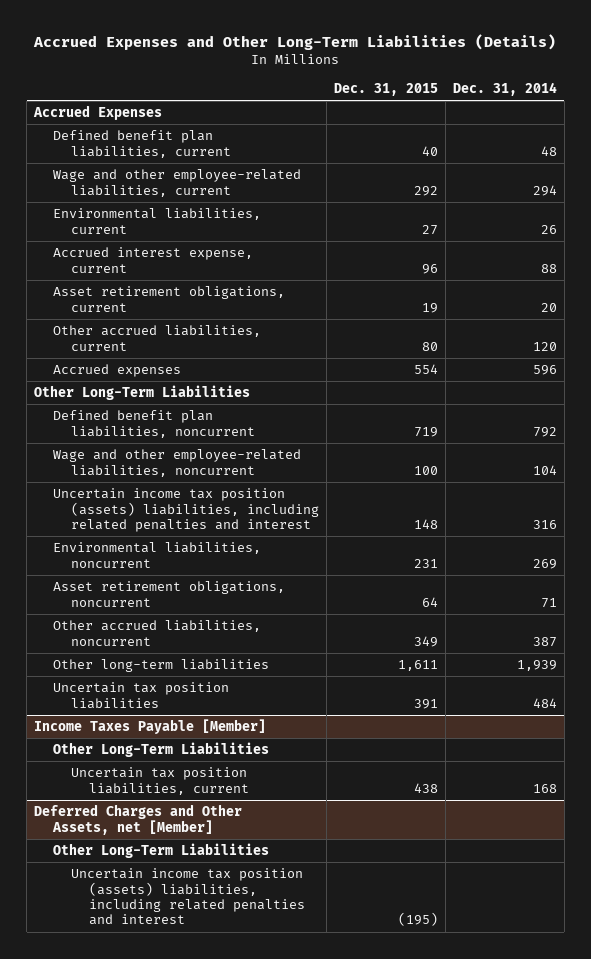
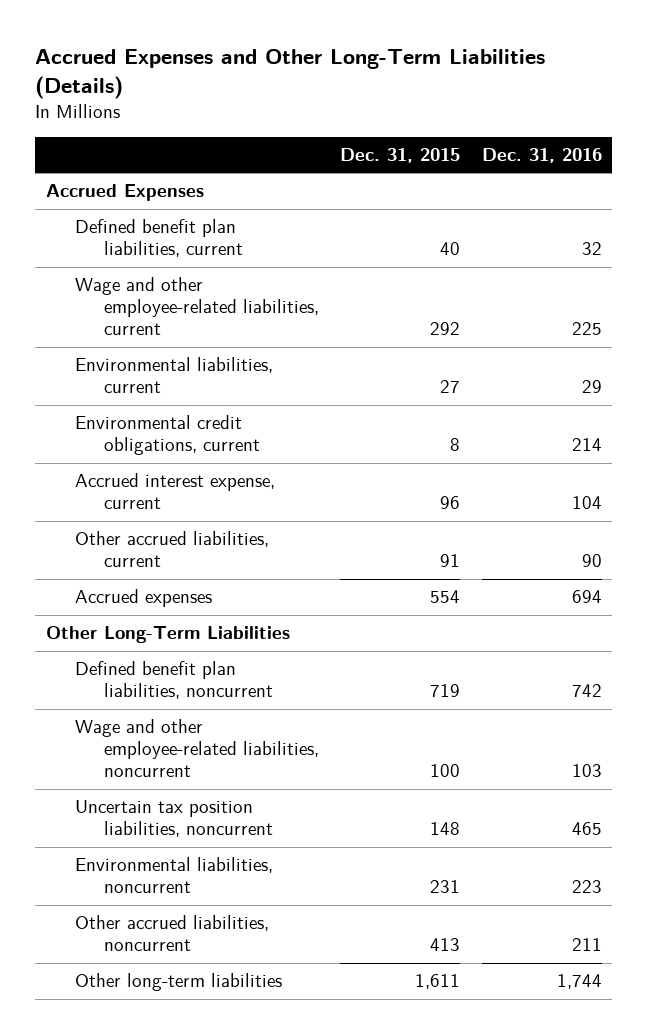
[452,81,557,96] Dec. 31, 2014 -> none
none -> [481,147,602,163] Dec. 31, 2016
none -> [74,415,261,456] Environmental credit obligations, current
[52,286,285,312] Asset retirement obligations, current -> none
[421,341,438,351] 80 -> [440,554,461,568] 91
[52,488,319,532] Uncertain income tax position (assets) liabilities, including related penalties and interest -> [74,800,274,838] Uncertain tax position liabilities, noncurrent
[52,581,285,607] Asset retirement obligations, noncurrent -> none
[413,635,438,647] 349 -> [430,938,461,952] 413
[52,682,229,709] Uncertain tax position liabilities -> none
[34,719,267,735] Income Taxes Payable [Member] -> none
[52,742,269,758] Other Long-Term Liabilities -> none
[70,767,250,795] Uncertain tax position liabilities, current -> none
[34,804,243,835] Deferred Charges and Other Assets, net [Member] -> none
[52,843,269,859] Other Long-Term Liabilities -> none
[70,868,306,926] Uncertain income tax position (assets) liabilities, including related penalties and interest -> none

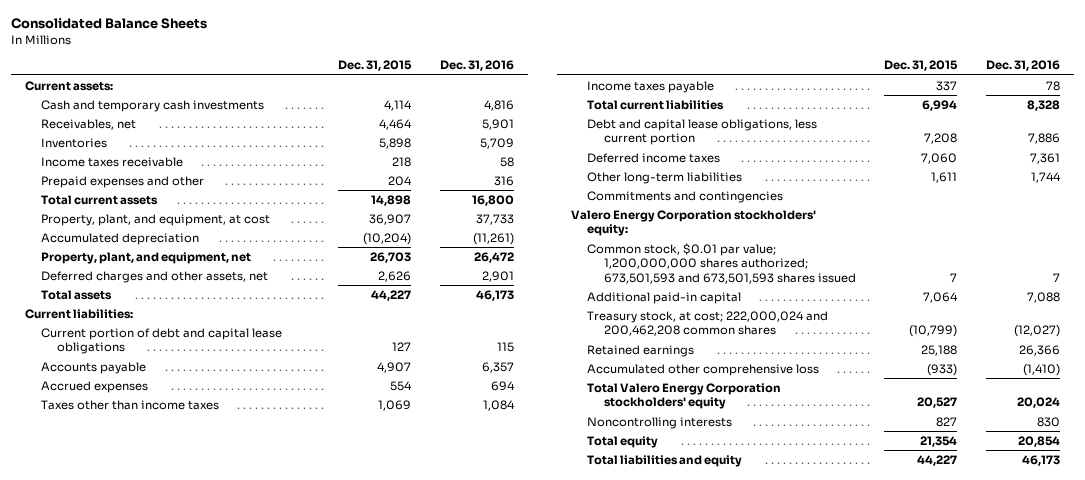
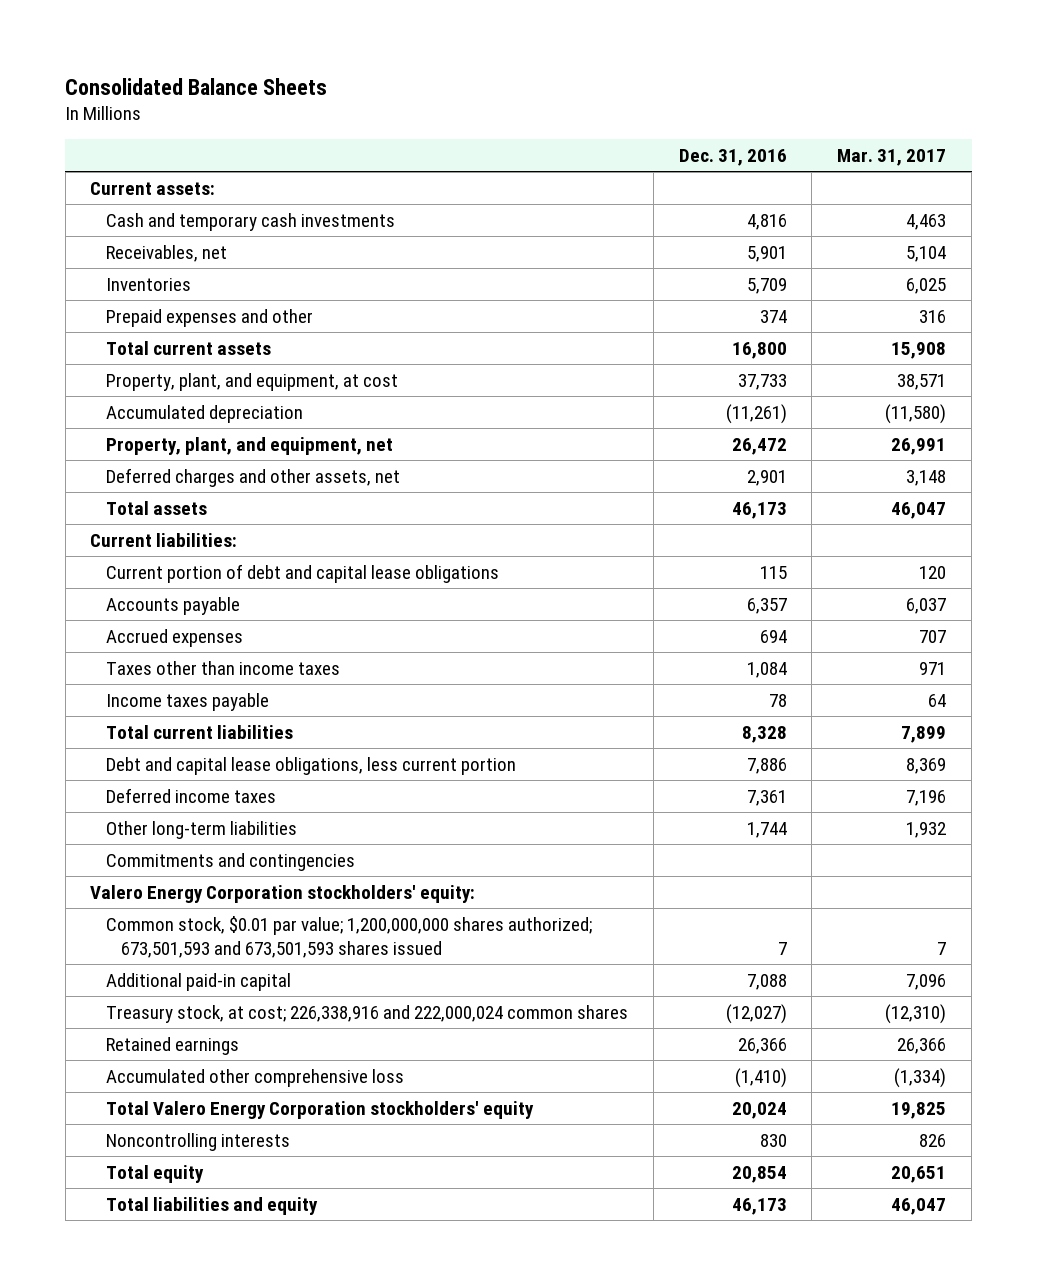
[338,60,413,72] Dec. 31, 2015 -> none
none -> [837,149,947,167] Mar. 31, 2017
[41,156,184,167] Income taxes receivable -> none
[493,175,514,186] 316 -> [759,309,787,323] 374
[587,310,829,337] Treasury stock, at cost; 222,000,024 and 200,462,208 common shares -> [105,1004,628,1023] Treasury stock, at cost; 226,338,916 and 222,000,024 common shares

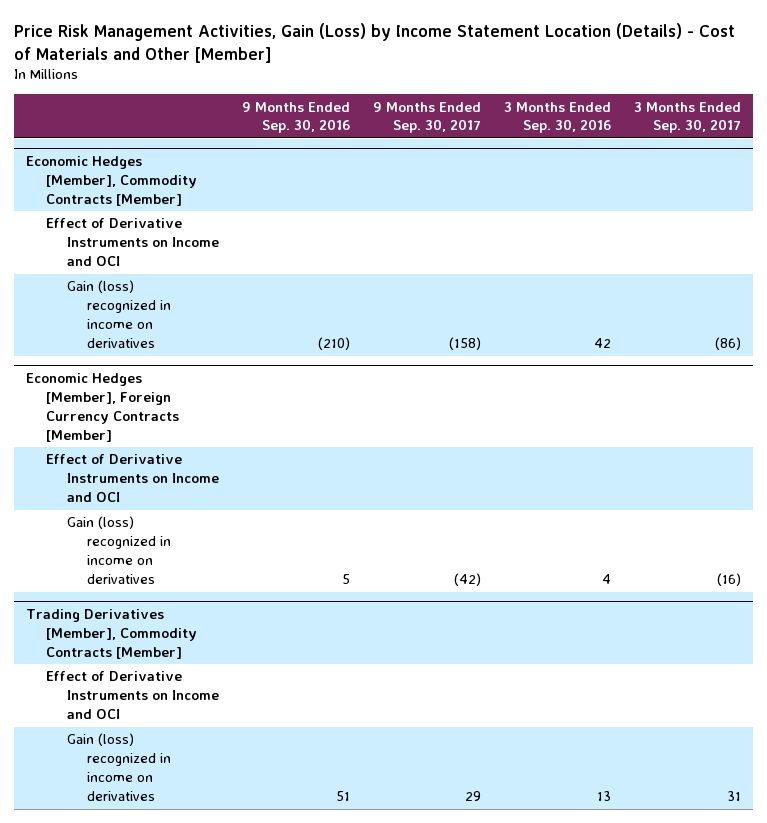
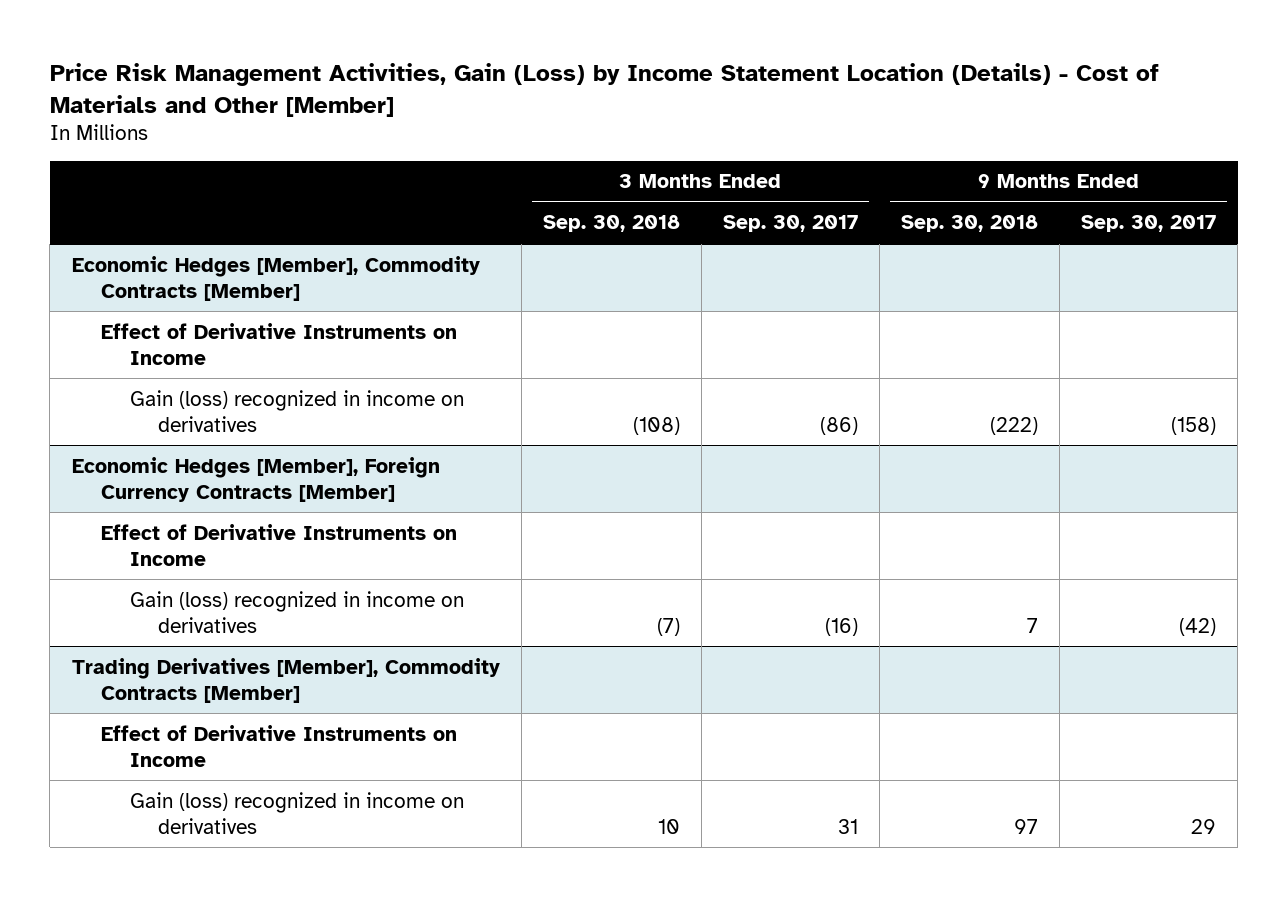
[241,101,350,134] 9 Months Ended Sep. 30, 2016 -> none
[503,101,611,134] 3 Months Ended Sep. 30, 2016 -> none
none -> [542,215,680,233] Sep. 30, 2018
none -> [901,215,1039,233] Sep. 30, 2018
[46,218,219,267] Effect of Derivative Instruments on Income and OCI -> [100,322,457,365] Effect of Derivative Instruments on Income
[46,454,219,503] Effect of Derivative Instruments on Income and OCI -> [100,523,457,566] Effect of Derivative Instruments on Income
[46,671,219,720] Effect of Derivative Instruments on Income and OCI -> [100,724,457,767] Effect of Derivative Instruments on Income

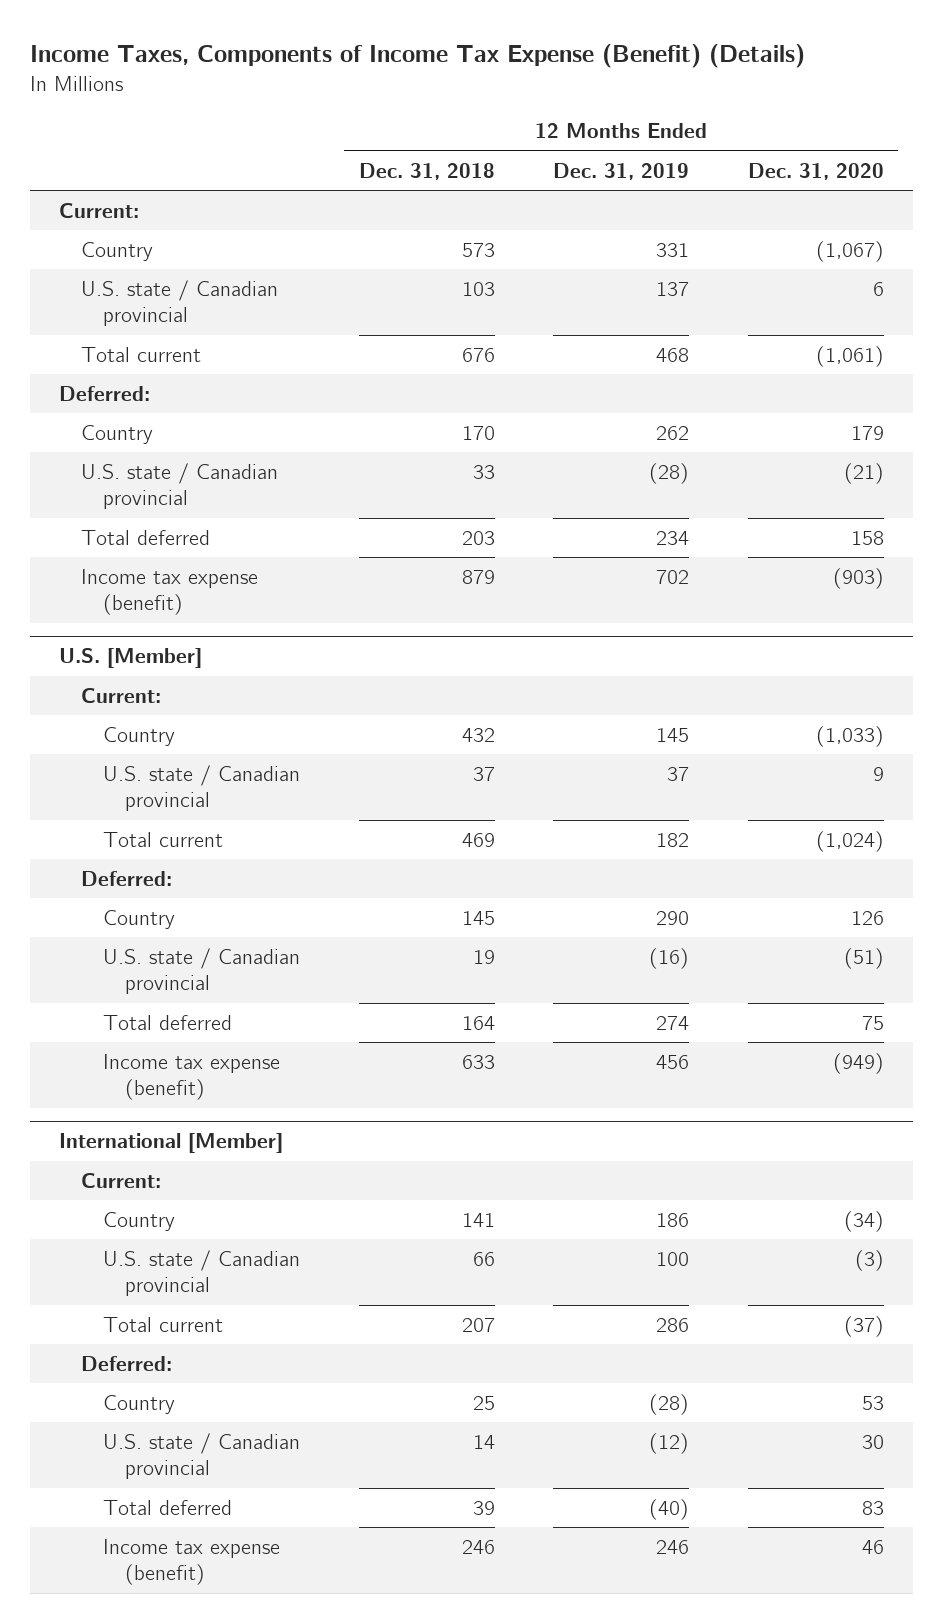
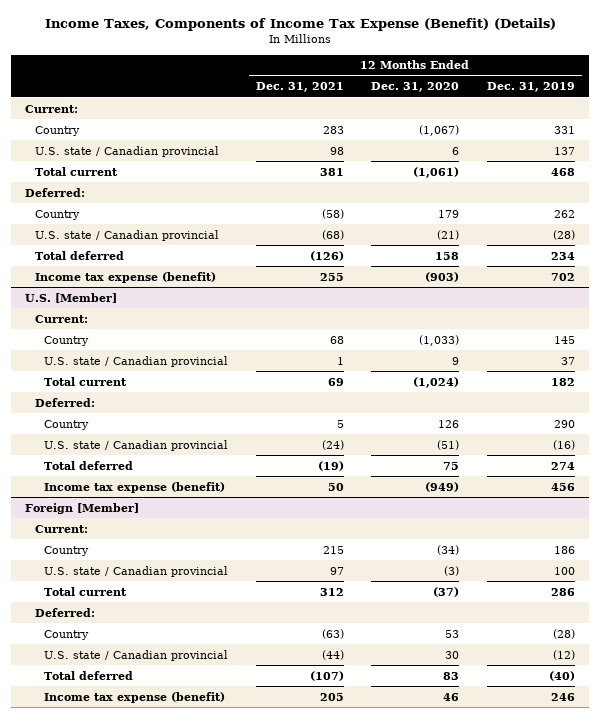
[358,162,495,180] Dec. 31, 2018 -> none
none -> [255,82,344,93] Dec. 31, 2021
[59,1133,284,1154] International [Member] -> [25,502,140,514] Foreign [Member]

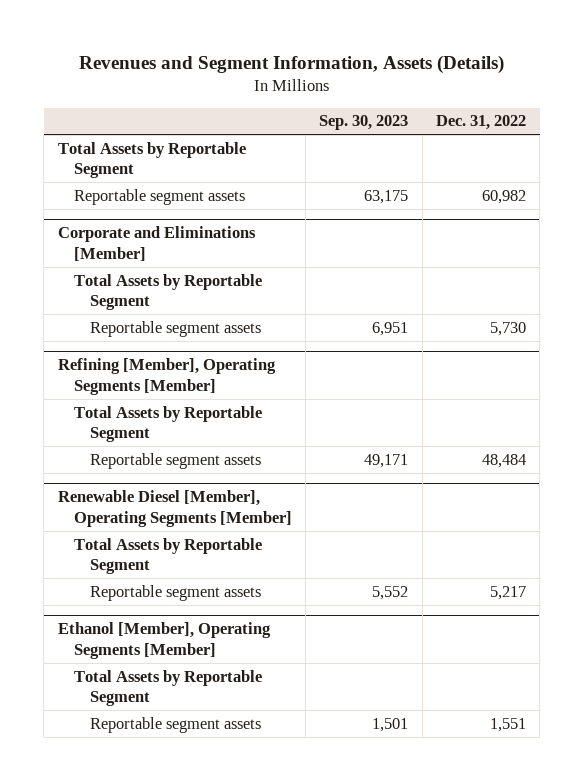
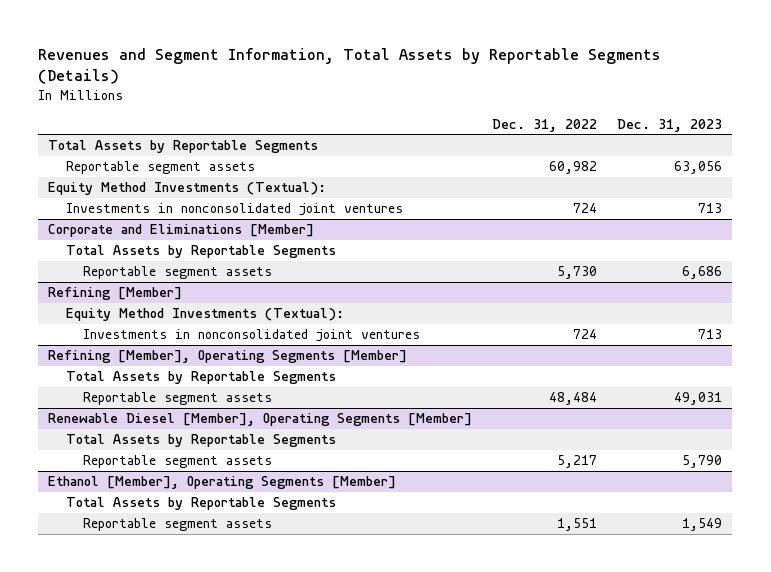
[78,55,504,75] Revenues and Segment Information, Assets (Details) -> [38,47,662,85] Revenues and Segment Information, Total Assets by Reportable Segments (Details)
[319,115,409,131] Sep. 30, 2023 -> none
none -> [617,118,723,132] Dec. 31, 2023
[57,141,246,179] Total Assets by Reportable Segment -> [48,140,319,154] Total Assets by Reportable Segments
none -> [48,182,327,196] Equity Method Investments (Textual):
none -> [65,203,403,217] Investments in nonconsolidated joint ventures
[73,273,262,311] Total Assets by Reportable Segment -> [65,245,336,259] Total Assets by Reportable Segments
none -> [48,287,183,301] Refining [Member]
none -> [65,308,344,322] Equity Method Investments (Textual):
none -> [83,329,421,343] Investments in nonconsolidated joint ventures
[73,405,262,443] Total Assets by Reportable Segment -> [65,371,336,385] Total Assets by Reportable Segments
[73,537,262,575] Total Assets by Reportable Segment -> [65,434,336,448] Total Assets by Reportable Segments
[73,669,262,707] Total Assets by Reportable Segment -> [65,497,336,511] Total Assets by Reportable Segments

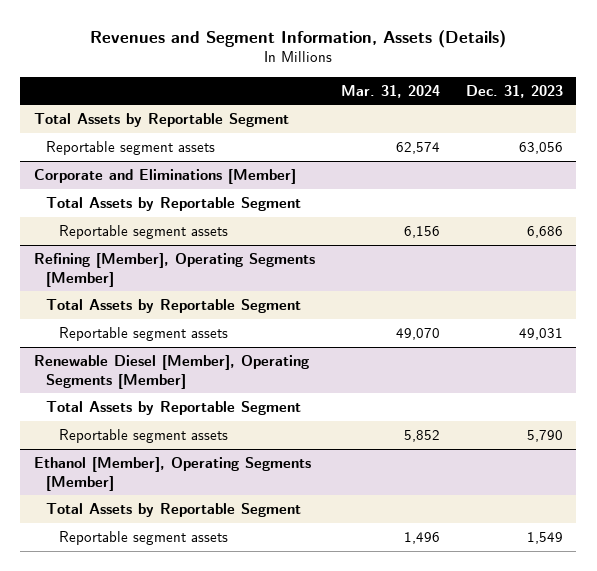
[38,47,662,85] Revenues and Segment Information, Total Assets by Reportable Segments (Details) -> [90,29,507,48] Revenues and Segment Information, Assets (Details)
[492,118,598,132] Dec. 31, 2022 -> none
none -> [340,84,440,98] Mar. 31, 2024
[48,140,319,154] Total Assets by Reportable Segments -> [33,112,289,127] Total Assets by Reportable Segment
[48,182,327,196] Equity Method Investments (Textual): -> none
[65,203,403,217] Investments in nonconsolidated joint ventures -> none
[65,245,336,259] Total Assets by Reportable Segments -> [46,196,302,211] Total Assets by Reportable Segment
[48,287,183,301] Refining [Member] -> none
[65,308,344,322] Equity Method Investments (Textual): -> none
[83,329,421,343] Investments in nonconsolidated joint ventures -> none
[65,371,336,385] Total Assets by Reportable Segments -> [46,298,302,313] Total Assets by Reportable Segment
[65,434,336,448] Total Assets by Reportable Segments -> [46,400,302,415] Total Assets by Reportable Segment
[65,497,336,511] Total Assets by Reportable Segments -> [46,502,302,517] Total Assets by Reportable Segment

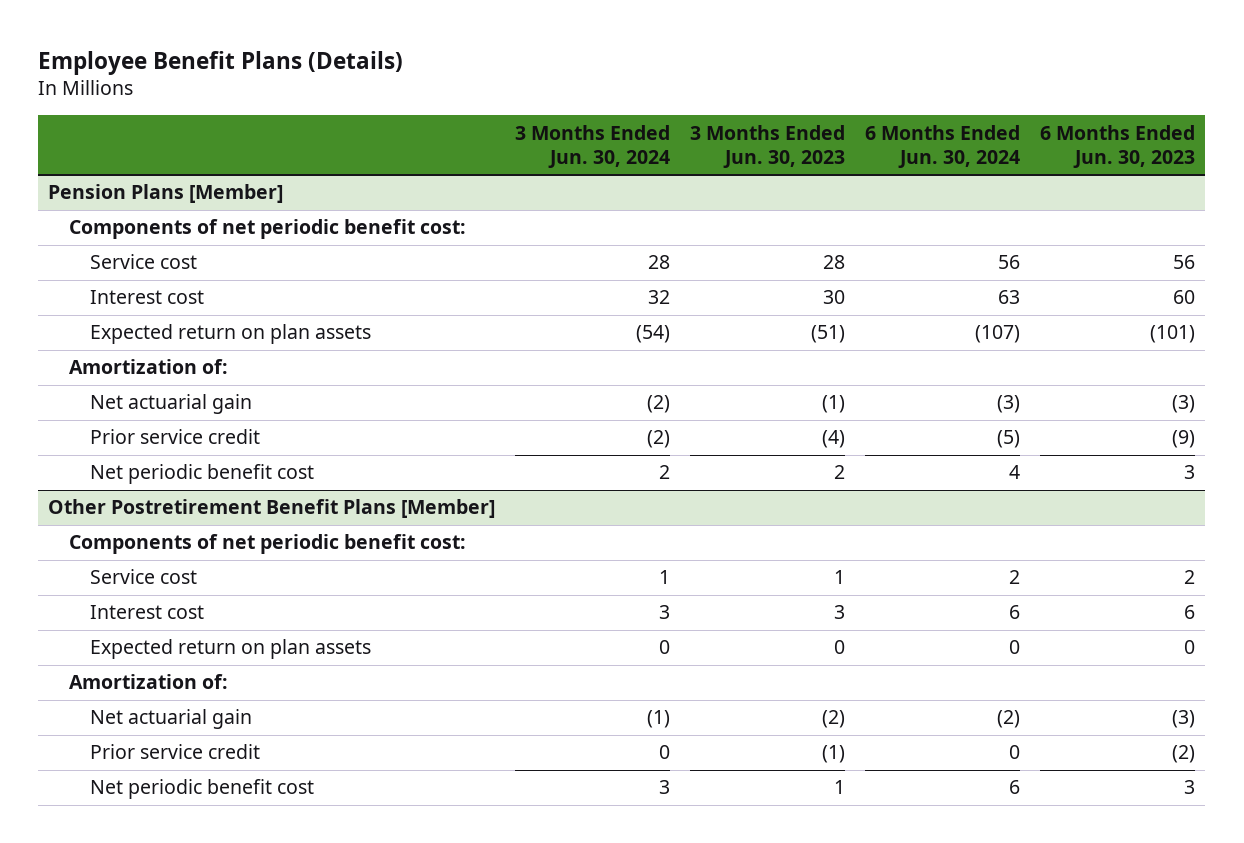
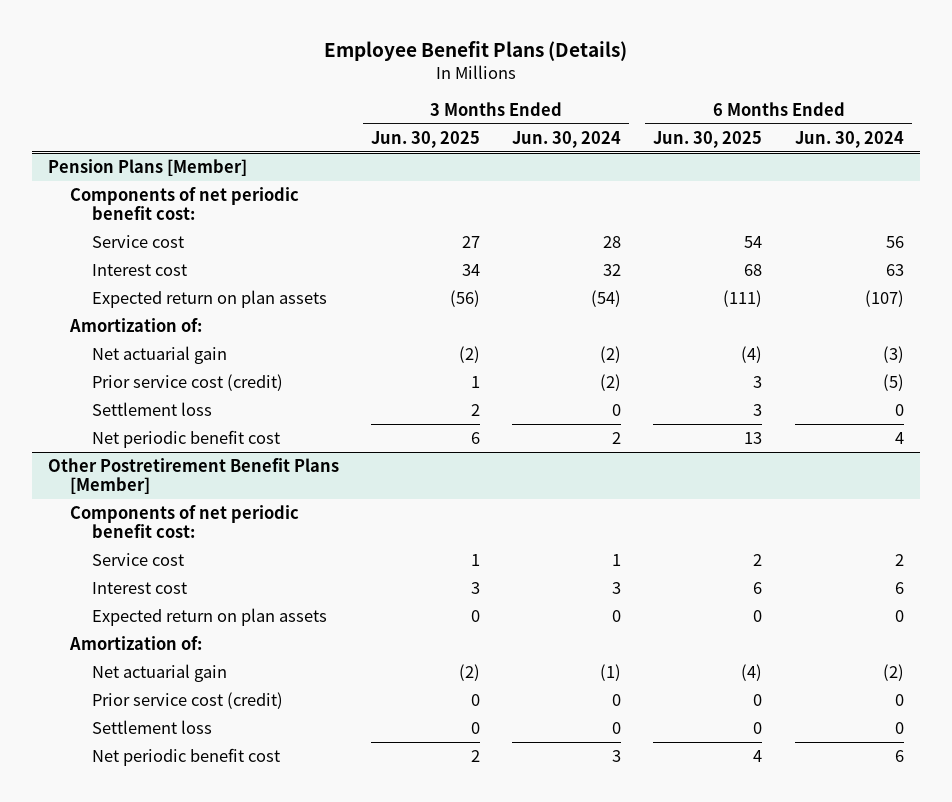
[690,124,846,168] 3 Months Ended Jun. 30, 2023 -> none
[1040,124,1196,168] 6 Months Ended Jun. 30, 2023 -> none
none -> [371,130,481,148] Jun. 30, 2025
none -> [653,130,763,148] Jun. 30, 2025
[90,429,261,445] Prior service credit -> [91,374,283,392] Prior service cost (credit)
none -> [91,402,212,417] Settlement loss
[90,744,261,760] Prior service credit -> [91,692,283,710] Prior service cost (credit)
none -> [91,720,212,735] Settlement loss

